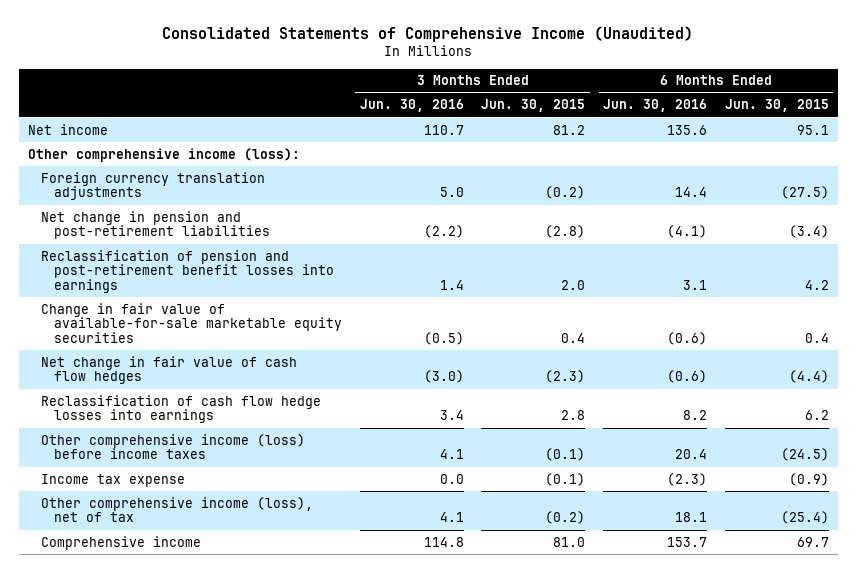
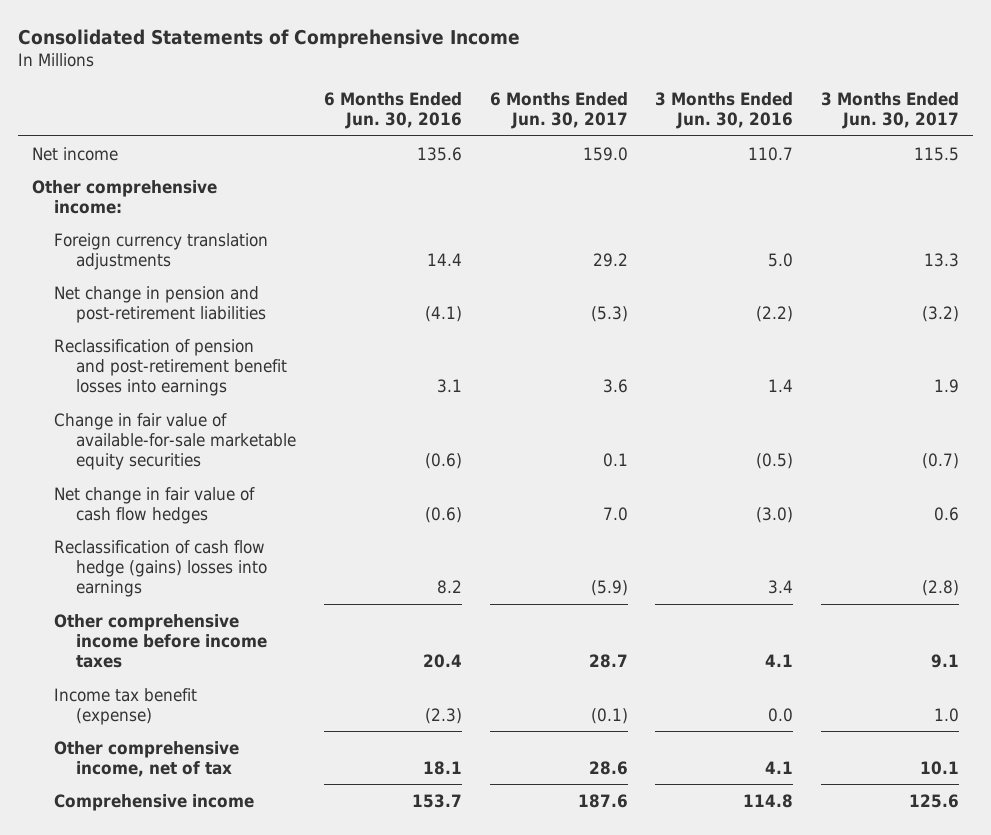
[162,25,694,42] Consolidated Statements of Comprehensive Income (Unaudited) -> [18,28,521,48] Consolidated Statements of Comprehensive Income
[481,99,586,113] Jun. 30, 2015 -> none
[724,99,829,113] Jun. 30, 2015 -> none
none -> [489,91,628,130] 6 Months Ended Jun. 30, 2017
none -> [820,91,959,130] 3 Months Ended Jun. 30, 2017
[28,147,301,162] Other comprehensive income (loss): -> [32,179,218,214] Other comprehensive income:
[41,394,322,424] Reclassification of cash flow hedge losses into earnings -> [54,539,268,598] Reclassification of cash flow hedge (gains) losses into earnings
[41,433,306,460] Other comprehensive income (loss) before income taxes -> [54,613,268,669] Other comprehensive income before income taxes
[41,473,186,487] Income tax expense -> [54,687,198,725] Income tax benefit (expense)
[41,496,314,523] Other comprehensive income (loss), net of tax -> [54,740,240,777] Other comprehensive income, net of tax

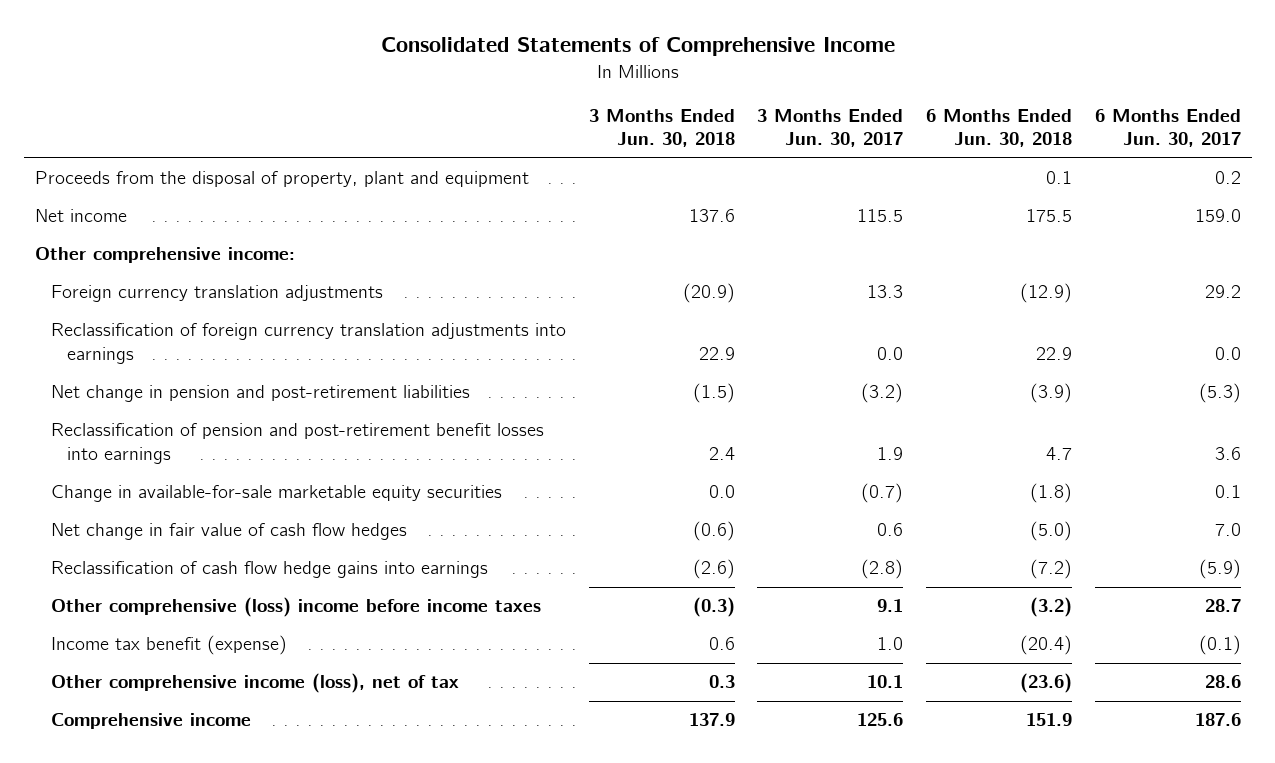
[323,91,462,130] 6 Months Ended Jun. 30, 2016 -> none
[655,91,794,130] 3 Months Ended Jun. 30, 2016 -> none
none -> [588,108,735,148] 3 Months Ended Jun. 30, 2018
none -> [925,108,1072,148] 6 Months Ended Jun. 30, 2018
none -> [34,171,529,188] Proceeds from the disposal of property, plant and equipment
none -> [50,323,566,364] Reclassification of foreign currency translation adjustments into earnings
[54,412,297,471] Change in fair value of available-for-sale marketable equity securities -> [50,485,502,503] Change in available-for-sale marketable equity securities
[54,539,268,598] Reclassification of cash flow hedge (gains) losses into earnings -> [50,561,488,579] Reclassification of cash flow hedge gains into earnings
[54,613,268,669] Other comprehensive income before income taxes -> [50,597,541,618] Other comprehensive (loss) income before income taxes
[54,740,240,777] Other comprehensive income, net of tax -> [50,673,459,694] Other comprehensive income (loss), net of tax

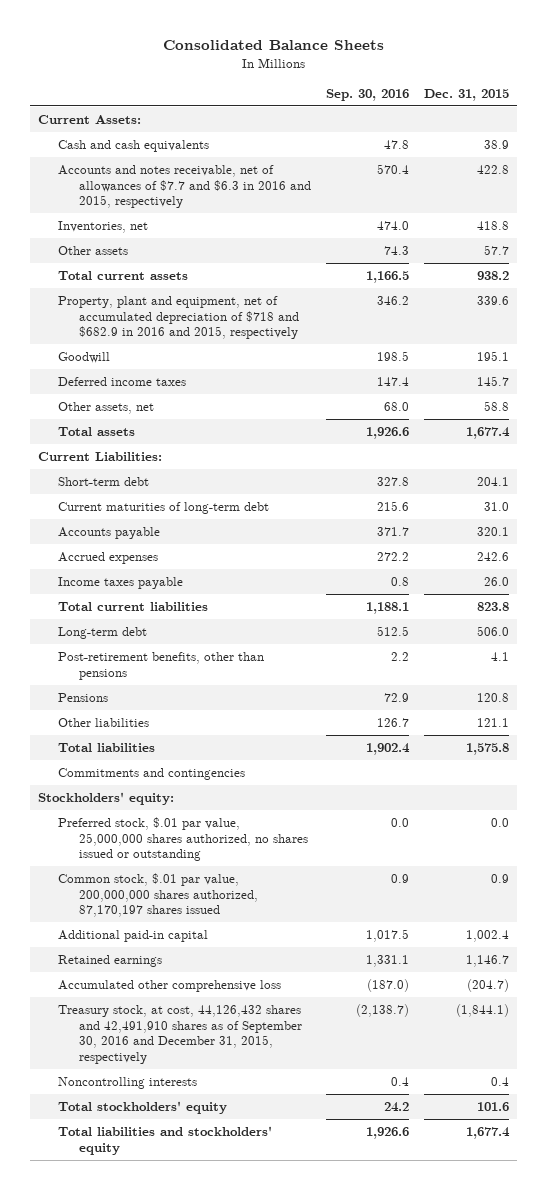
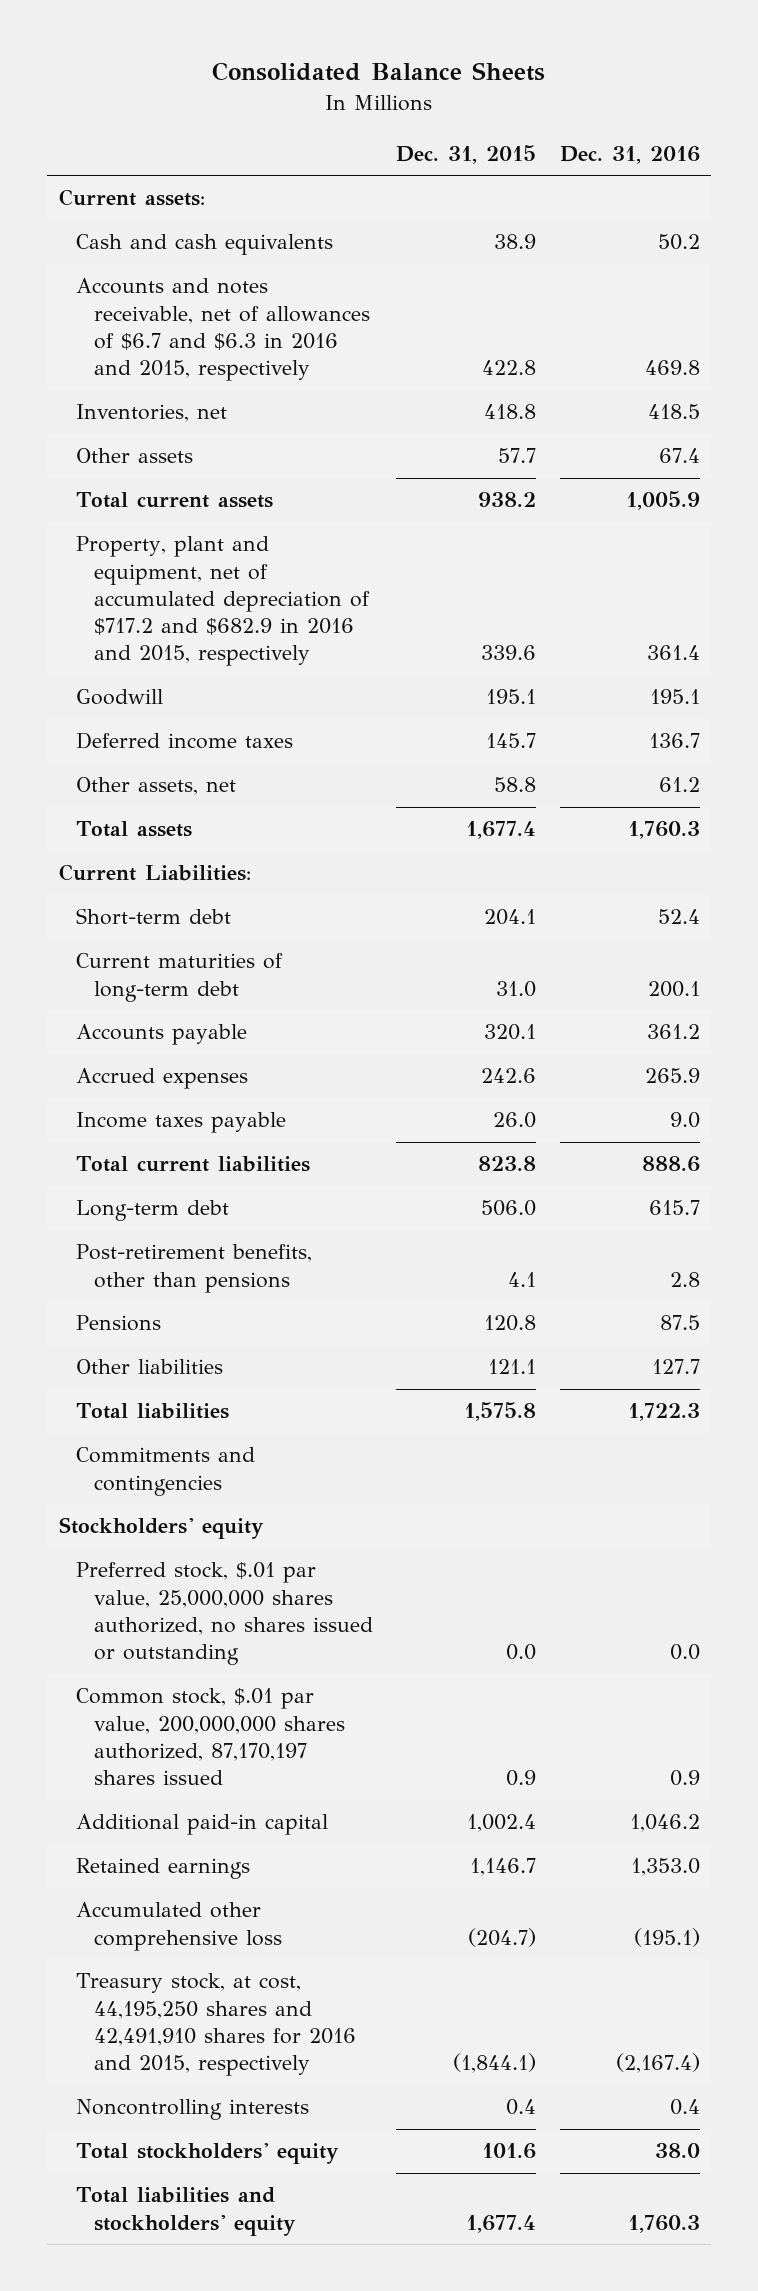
[325,88,409,101] Sep. 30, 2016 -> none
none -> [559,145,700,164] Dec. 31, 2016
[37,114,141,124] Current Assets: -> [58,189,205,207] Current assets:
[58,164,311,209] Accounts and notes receivable, net of allowances of $7.7 and $6.3 in 2016 and 2015, respectively -> [76,278,370,382] Accounts and notes receivable, net of allowances of $6.7 and $6.3 in 2016 and 2015, respectively
[58,295,299,340] Property, plant and equipment, net of accumulated depreciation of $718 and $682.9 in 2016 and 2015, respectively -> [76,536,370,667] Property, plant and equipment, net of accumulated depreciation of $717.2 and $682.9 in 2016 and 2015, respectively
[37,791,174,805] Stockholders' equity: -> [58,1517,264,1540] Stockholders' equity
[58,1004,302,1064] Treasury stock, at cost, 44,126,432 shares and 42,491,910 shares as of September 30, 2016 and December 31, 2015, respectively -> [76,1973,356,2077] Treasury stock, at cost, 44,195,250 shares and 42,491,910 shares for 2016 and 2015, respectively

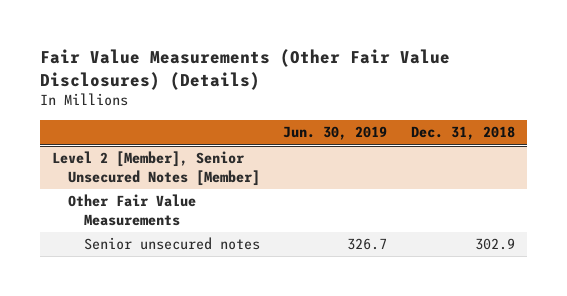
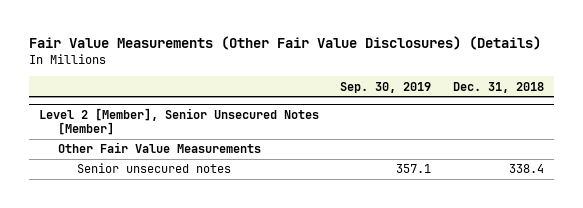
[283,126,388,141] Jun. 30, 2019 -> none
none -> [340,81,432,93] Sep. 30, 2019
[475,238,516,251] 302.9 -> [508,164,544,174] 338.4

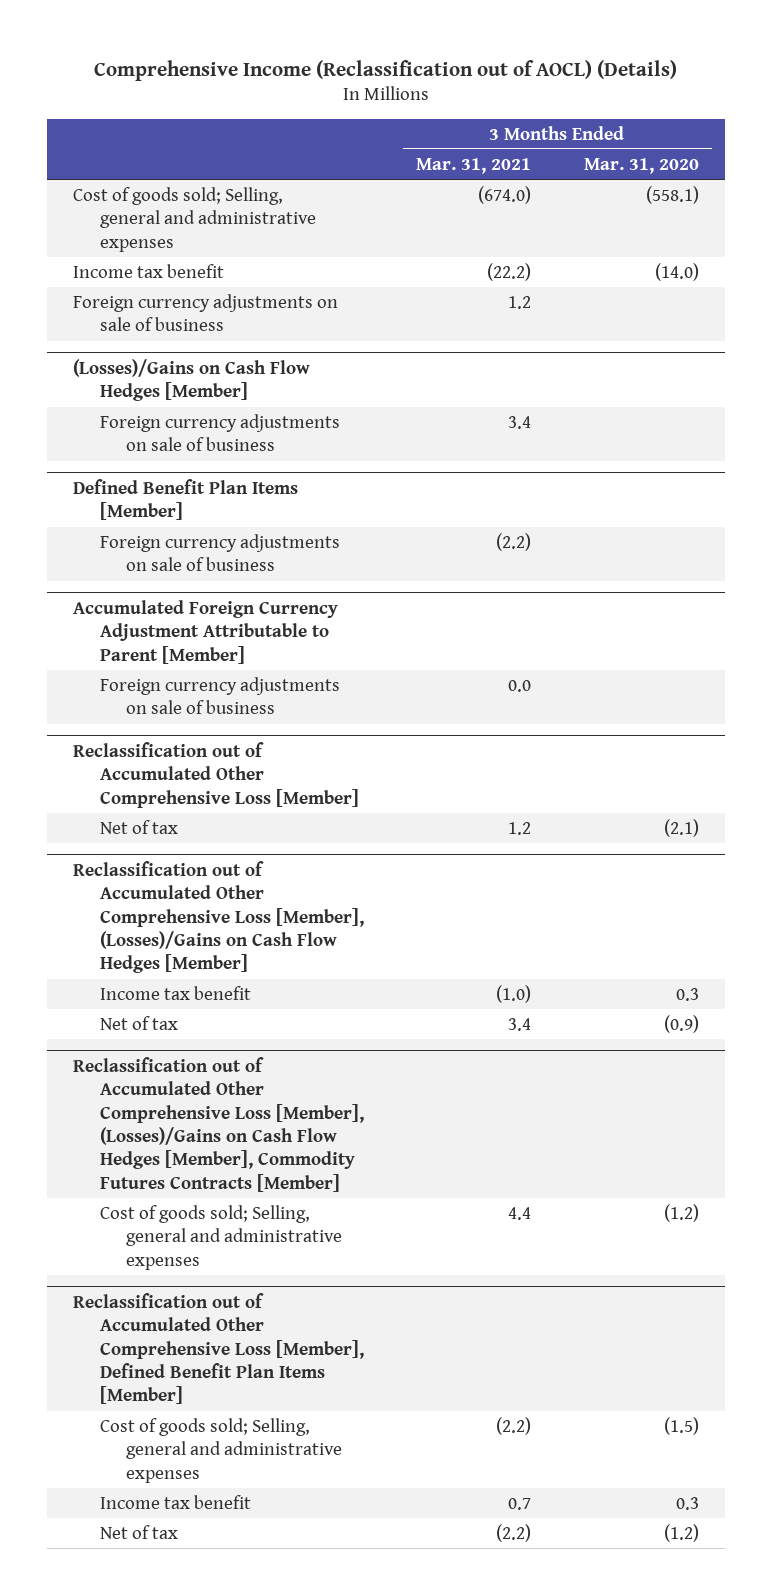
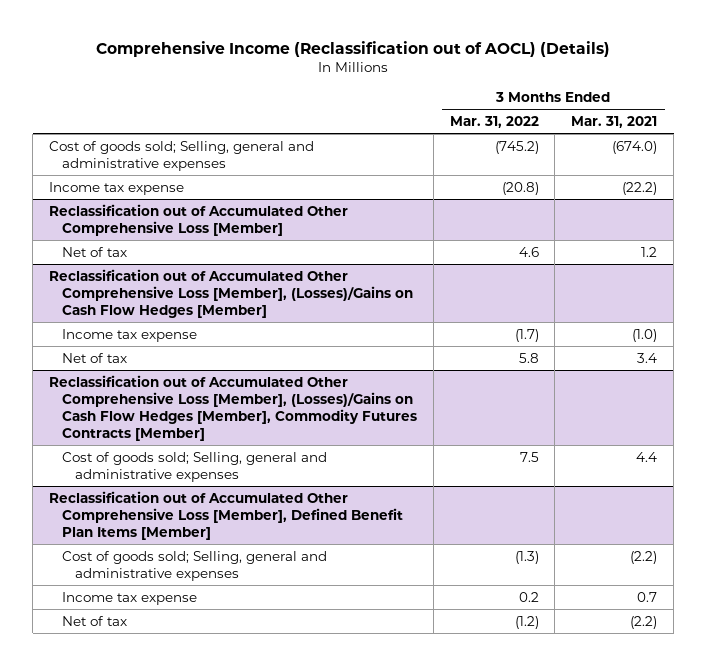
[583,157,699,174] Mar. 31, 2020 -> none
none -> [449,116,539,129] Mar. 31, 2022
[73,293,339,332] Foreign currency adjustments on sale of business -> none
[73,358,311,402] (Losses)/Gains on Cash Flow Hedges [Member] -> none
[99,413,340,452] Foreign currency adjustments on sale of business -> none
[73,478,299,521] Defined Benefit Plan Items [Member] -> none
[99,533,340,572] Foreign currency adjustments on sale of business -> none
[73,599,339,664] Accumulated Foreign Currency Adjustment Attributable to Parent [Member] -> none
[99,676,340,715] Foreign currency adjustments on sale of business -> none
[73,263,225,278] Income tax benefit -> [48,181,184,195] Income tax expense
[99,985,251,1000] Income tax benefit -> [62,328,198,342] Income tax expense
[99,1494,251,1509] Income tax benefit -> [62,591,198,605] Income tax expense

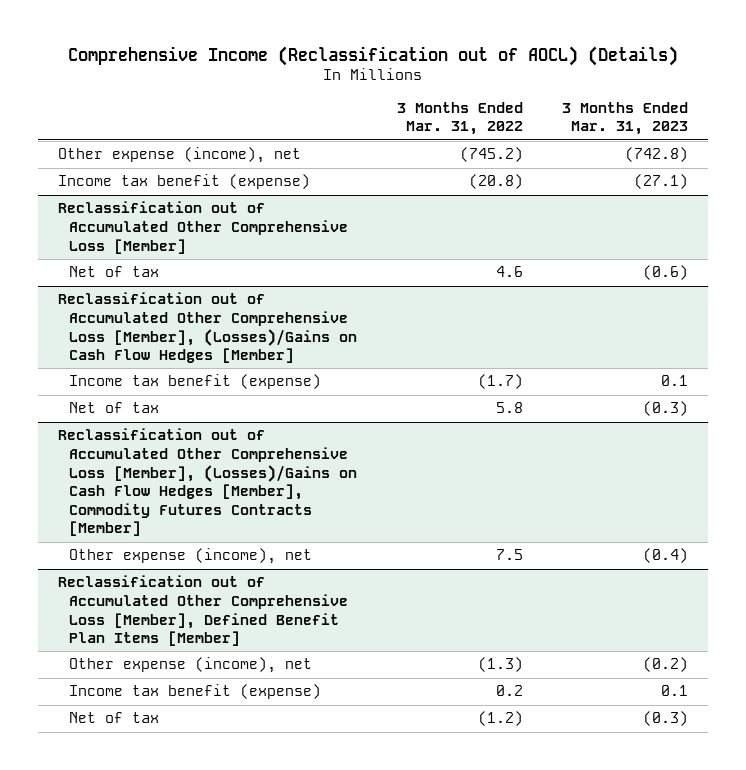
[571,116,658,129] Mar. 31, 2021 -> none
none -> [562,101,689,136] 3 Months Ended Mar. 31, 2023
[48,140,314,171] Cost of goods sold; Selling, general and administrative expenses -> [58,147,302,164] Other expense (income), net
[48,181,184,195] Income tax expense -> [58,174,311,190] Income tax benefit (expense)
[62,328,198,342] Income tax expense -> [69,374,322,390] Income tax benefit (expense)
[62,451,328,482] Cost of goods sold; Selling, general and administrative expenses -> [69,548,313,565] Other expense (income), net
[62,550,328,581] Cost of goods sold; Selling, general and administrative expenses -> [69,657,313,674] Other expense (income), net
[62,591,198,605] Income tax expense -> [69,684,322,700] Income tax benefit (expense)

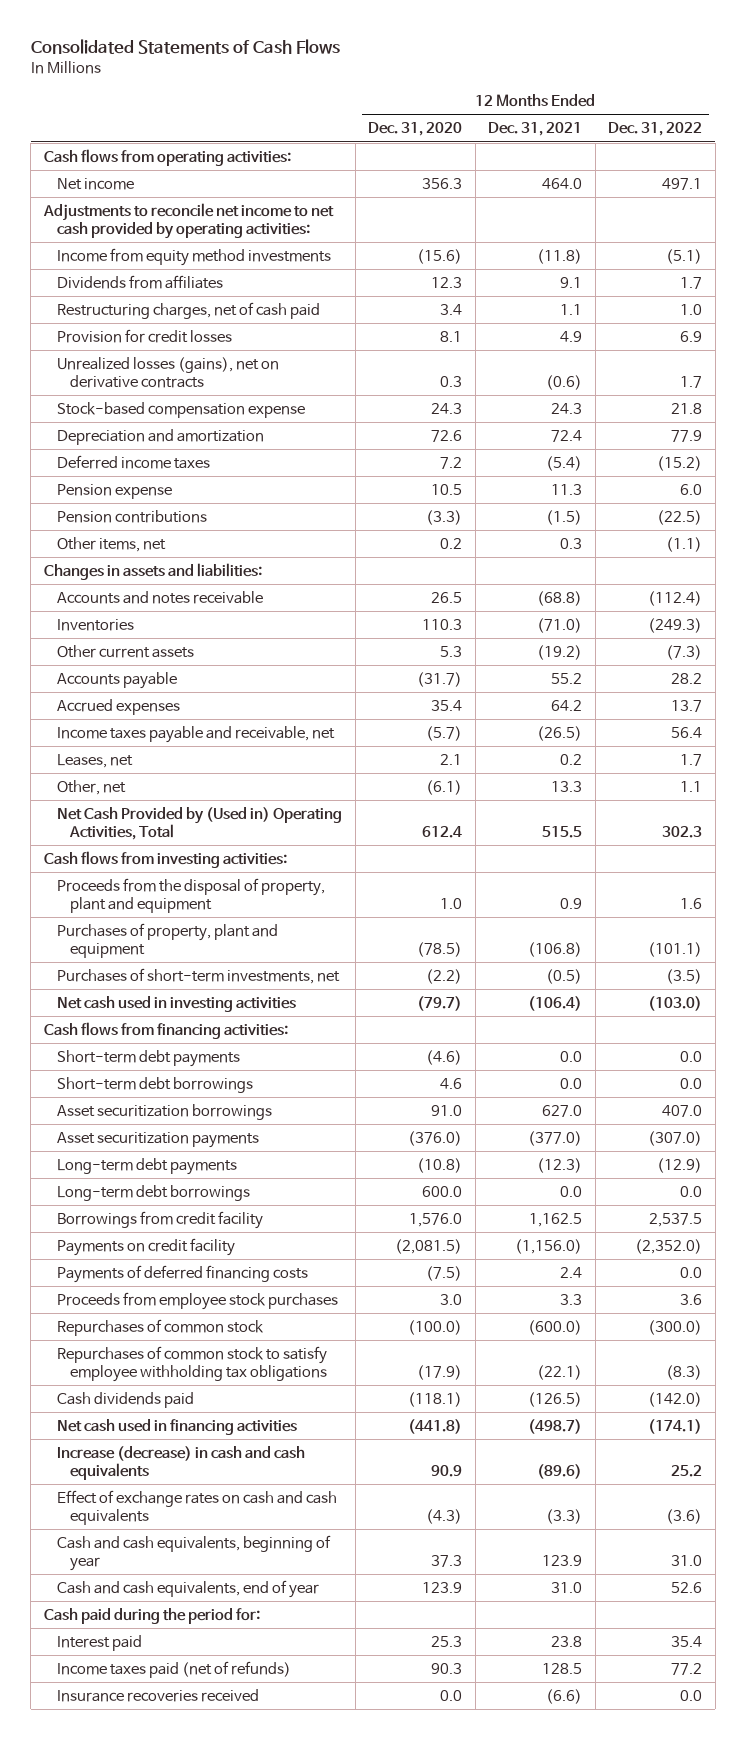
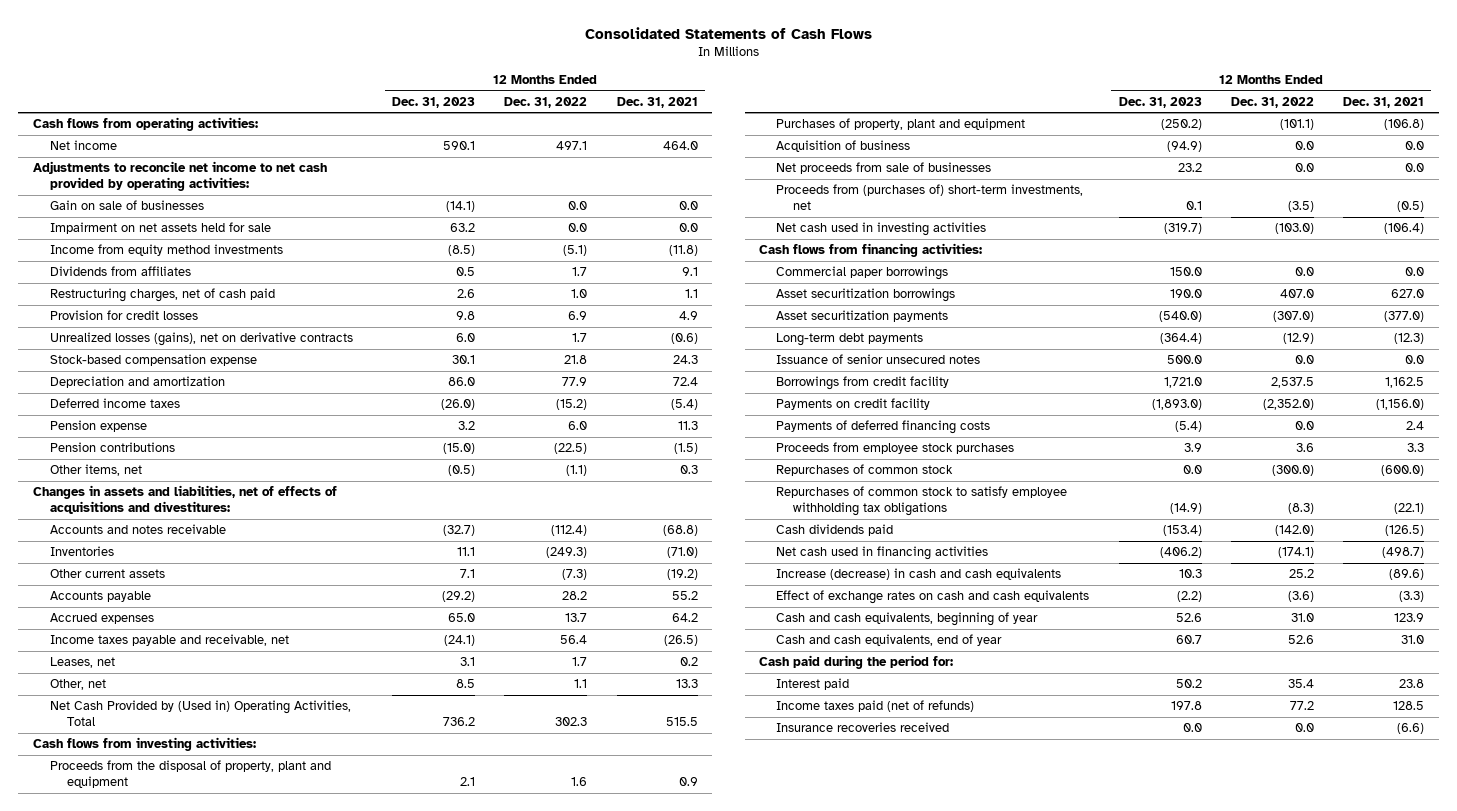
[368,122,463,137] Dec. 31, 2020 -> none
none -> [392,96,476,108] Dec. 31, 2023
none -> [49,200,204,211] Gain on sale of businesses
none -> [49,222,271,235] Impairment on net assets held for sale
[43,562,262,580] Changes in assets and liabilities: -> [33,485,338,515] Changes in assets and liabilities, net of effects of acquisitions and divestitures:
none -> [776,140,911,153] Acquisition of business
none -> [776,162,992,175] Net proceeds from sale of businesses
[56,967,340,984] Purchases of short-term investments, net -> [776,184,1084,211] Proceeds from (purchases of) short-term investments, net
[56,1049,240,1067] Short-term debt payments -> none
[56,1076,253,1093] Short-term debt borrowings -> [776,266,949,281] Commercial paper borrowings
[56,1184,250,1201] Long-term debt borrowings -> none
none -> [776,354,981,365] Issuance of senior unsecured notes

